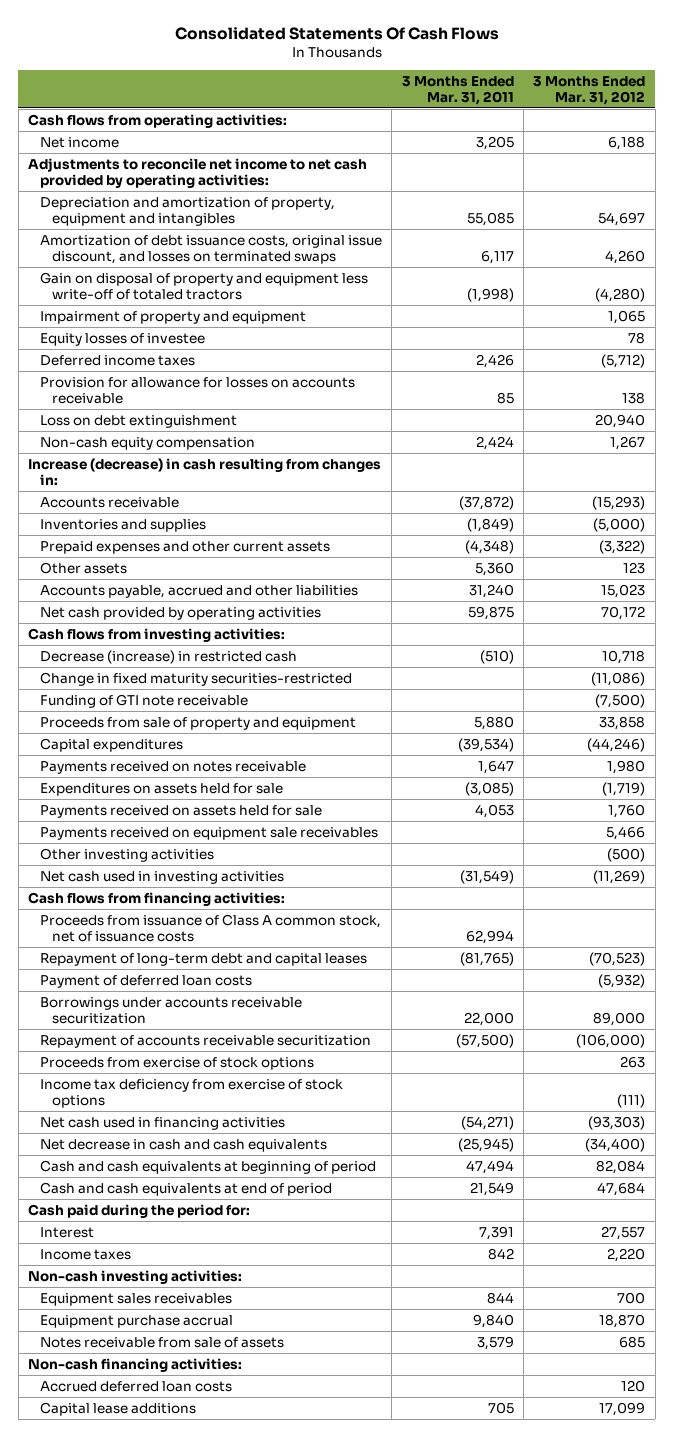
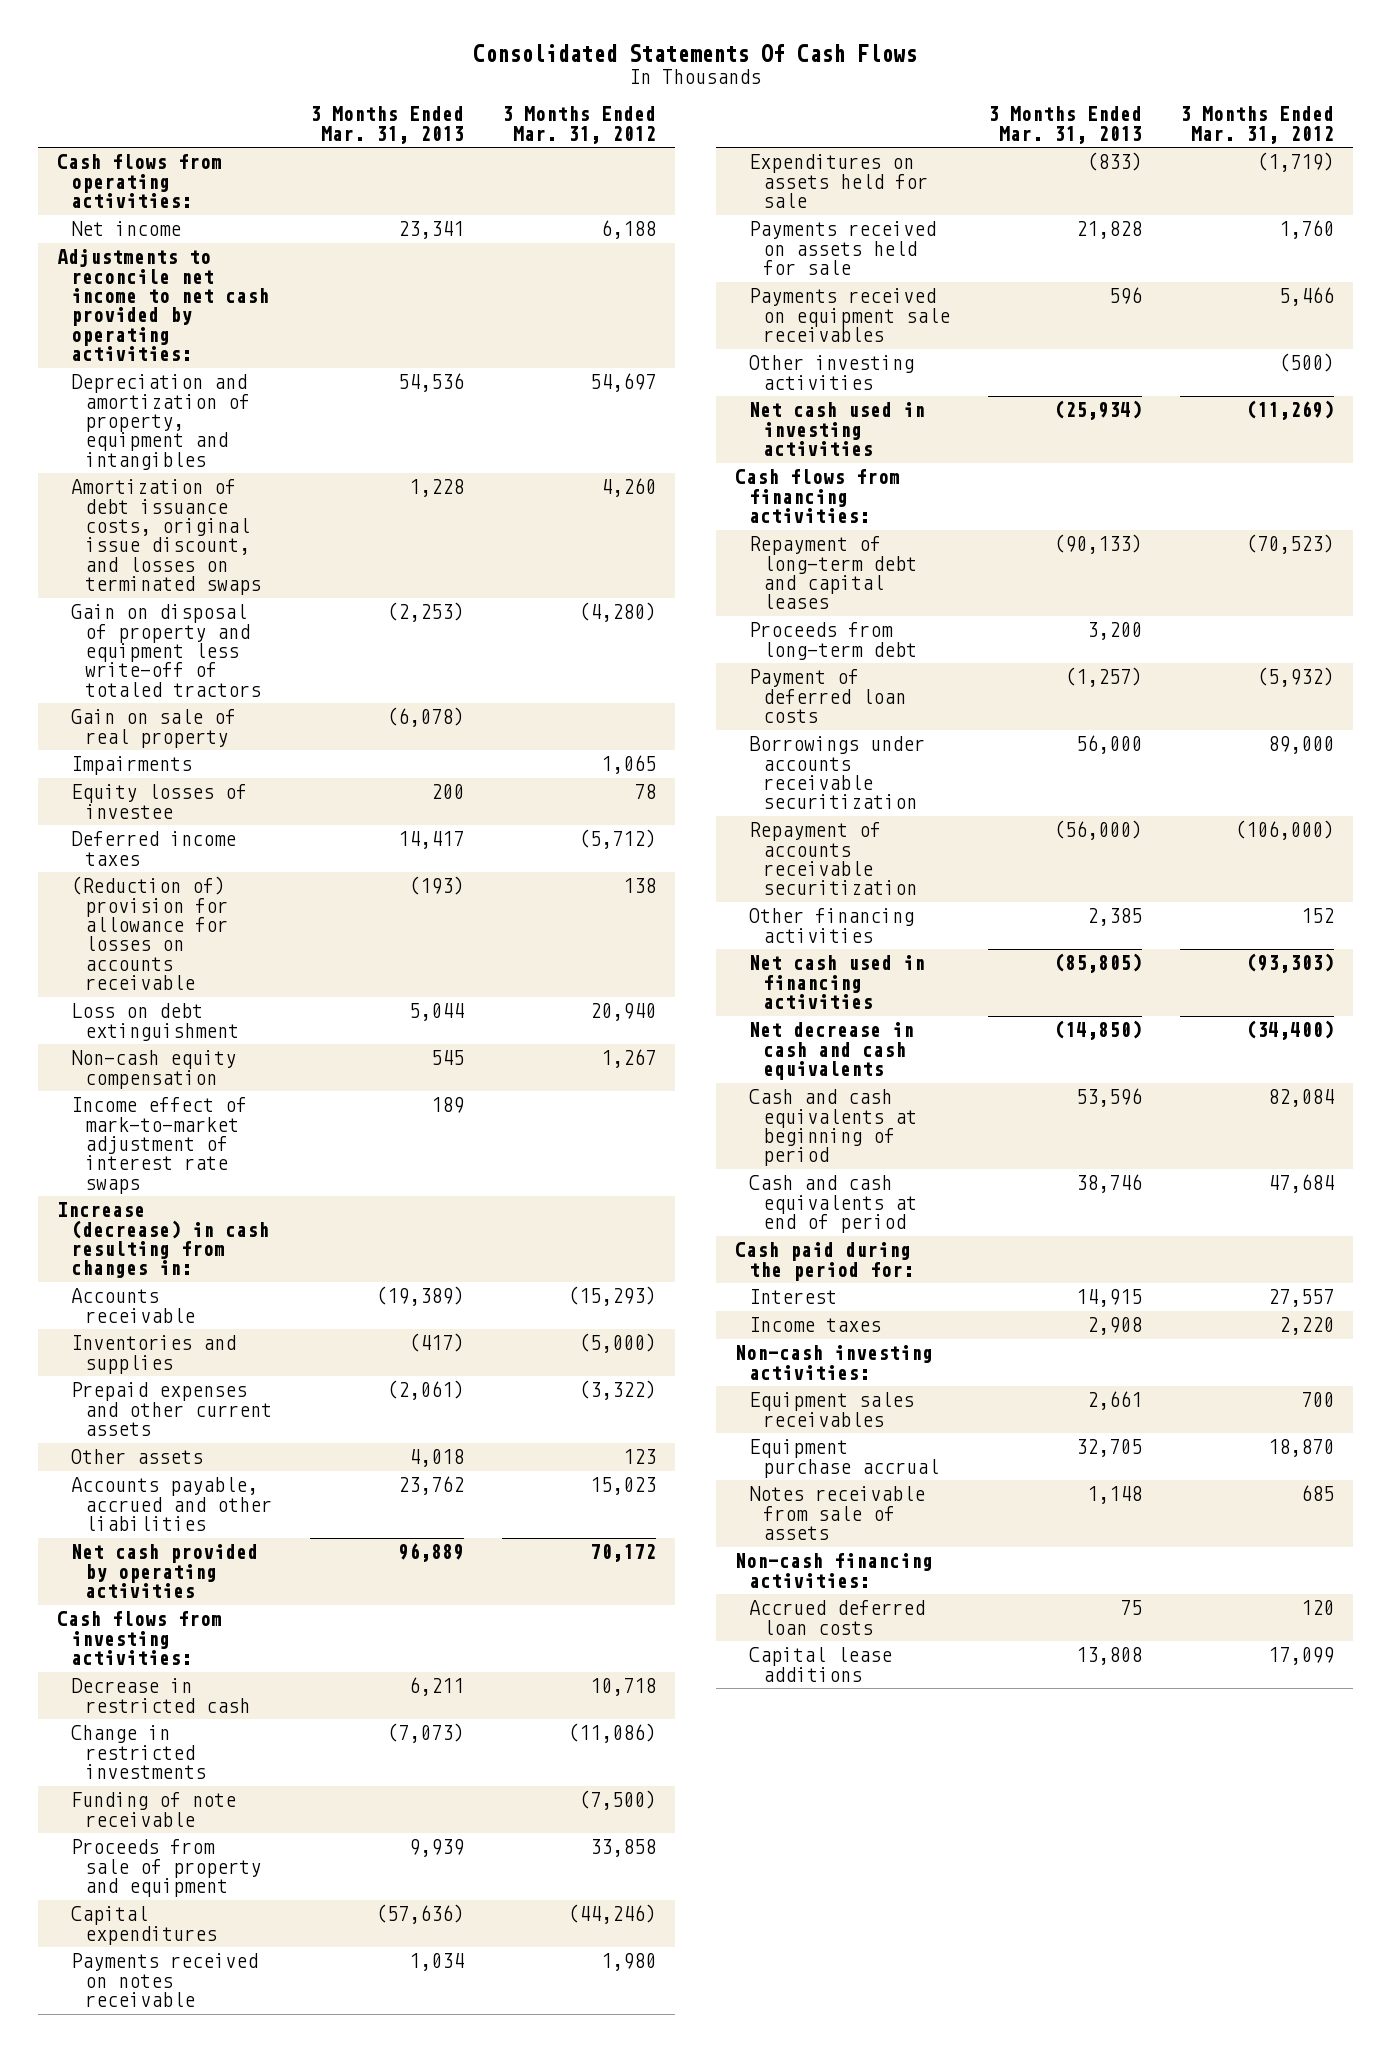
[401,75,514,105] 3 Months Ended Mar. 31, 2011 -> none
none -> [310,106,465,144] 3 Months Ended Mar. 31, 2013
none -> [70,709,236,748] Gain on sale of real property
[39,310,306,324] Impairment of property and equipment -> [70,756,192,776] Impairments
[39,376,355,404] Provision for allowance for losses on accounts receivable -> [70,876,229,991] (Reduction of) provision for allowance for losses on accounts receivable
none -> [70,1097,247,1194] Income effect of mark-to-market adjustment of interest rate swaps
[39,649,297,664] Decrease (increase) in restricted cash -> [70,1678,251,1713] Decrease in restricted cash
[39,671,352,686] Change in fixed maturity securities-restricted -> [70,1725,207,1780] Change in restricted investments
[39,693,248,708] Funding of GTI note receivable -> [70,1792,236,1827] Funding of note receivable
[39,913,381,942] Proceeds from issuance of Class A common stock, net of issuance costs -> none
none -> [748,622,918,660] Proceeds from long-term debt
[39,1056,314,1070] Proceeds from exercise of stock options -> none
[39,1078,343,1108] Income tax deficiency from exercise of stock options -> none
none -> [748,908,914,943] Other financing activities

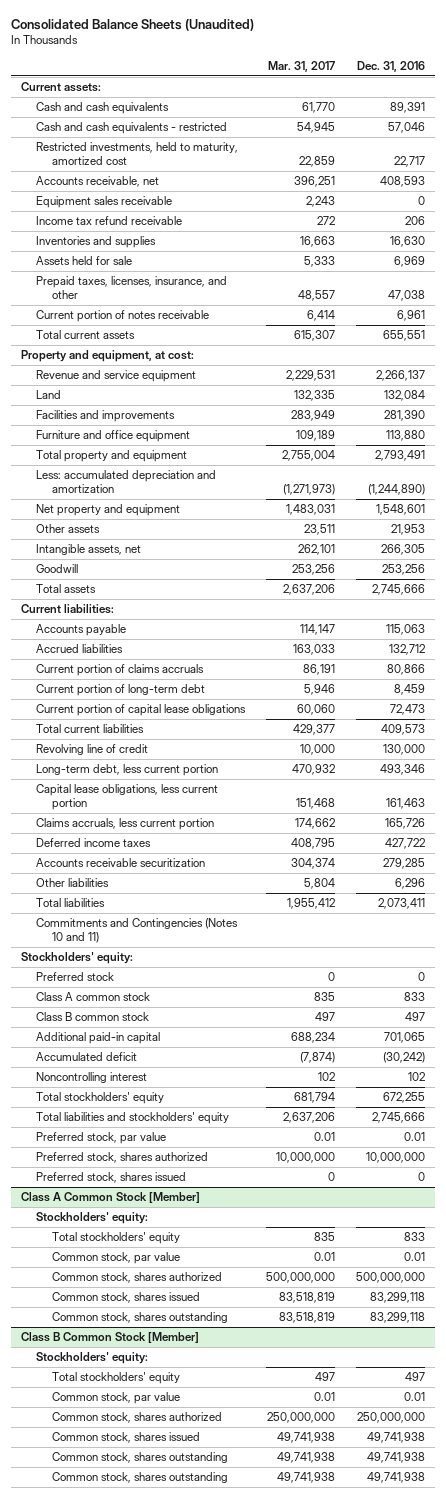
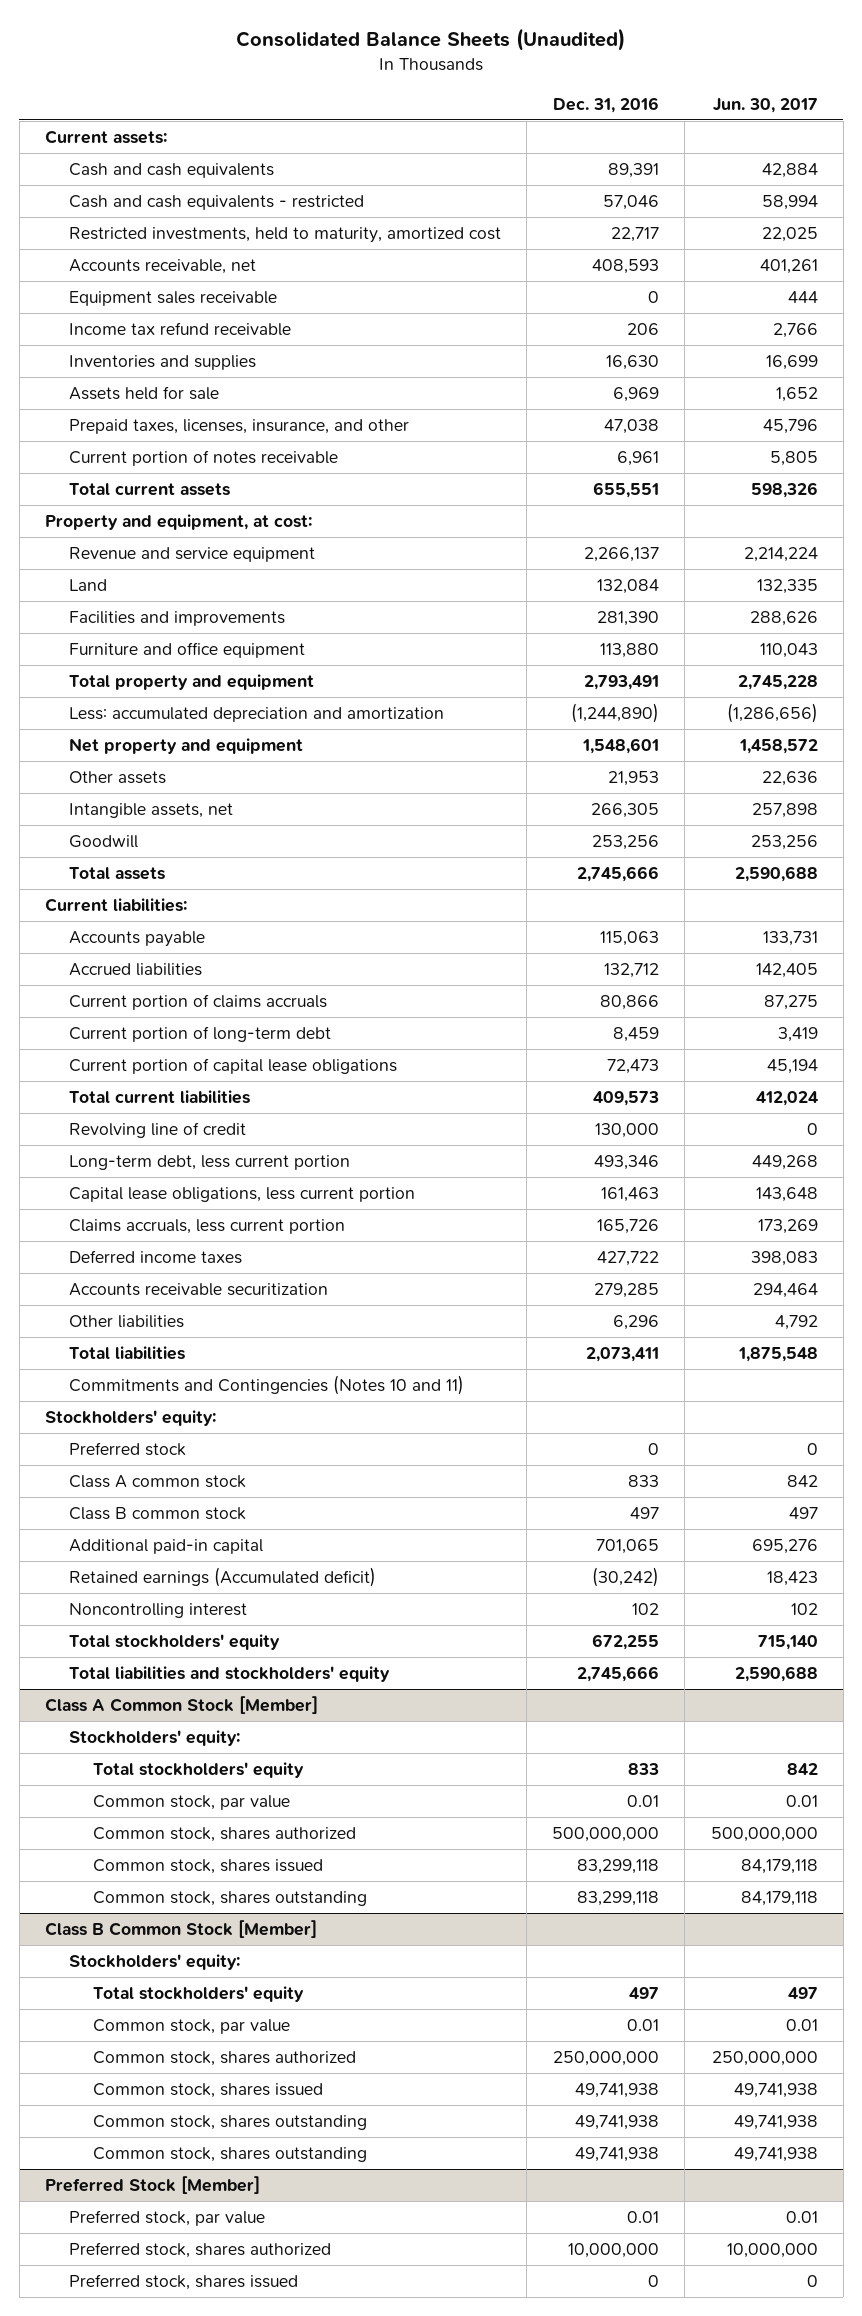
[268,60,336,72] Mar. 31, 2017 -> none
none -> [712,97,818,113] Jun. 30, 2017
[36,1052,138,1062] Accumulated deficit -> [69,1567,377,1588] Retained earnings (Accumulated deficit)
[36,1132,167,1145] Preferred stock, par value -> none
[36,1152,209,1164] Preferred stock, shares authorized -> none
[36,1172,187,1184] Preferred stock, shares issued -> none
none -> [44,2176,260,2195] Preferred Stock [Member]
none -> [69,2210,266,2227] Preferred stock, par value
none -> [69,2242,332,2259] Preferred stock, shares authorized
none -> [69,2274,299,2291] Preferred stock, shares issued

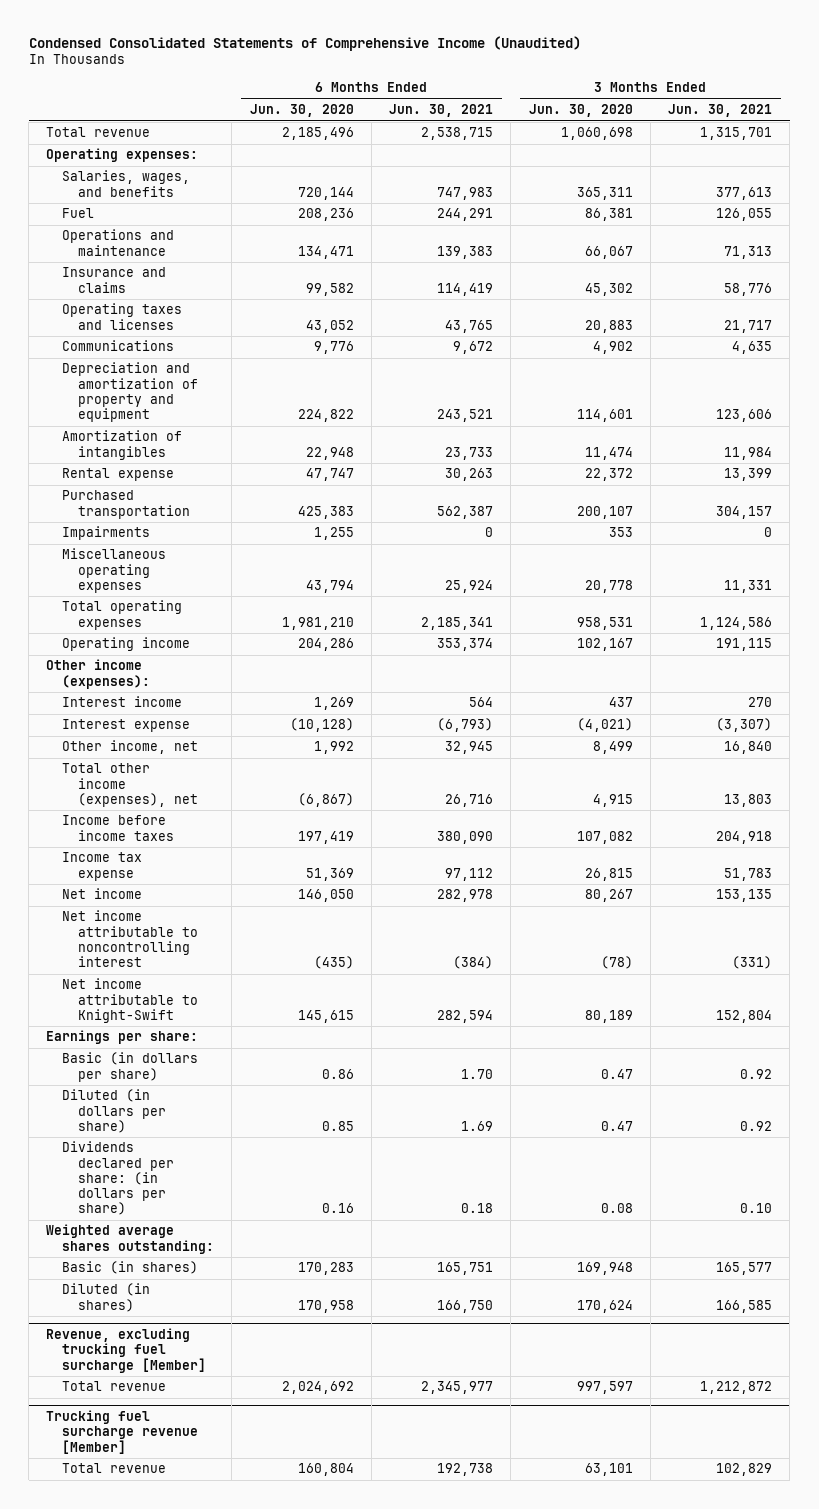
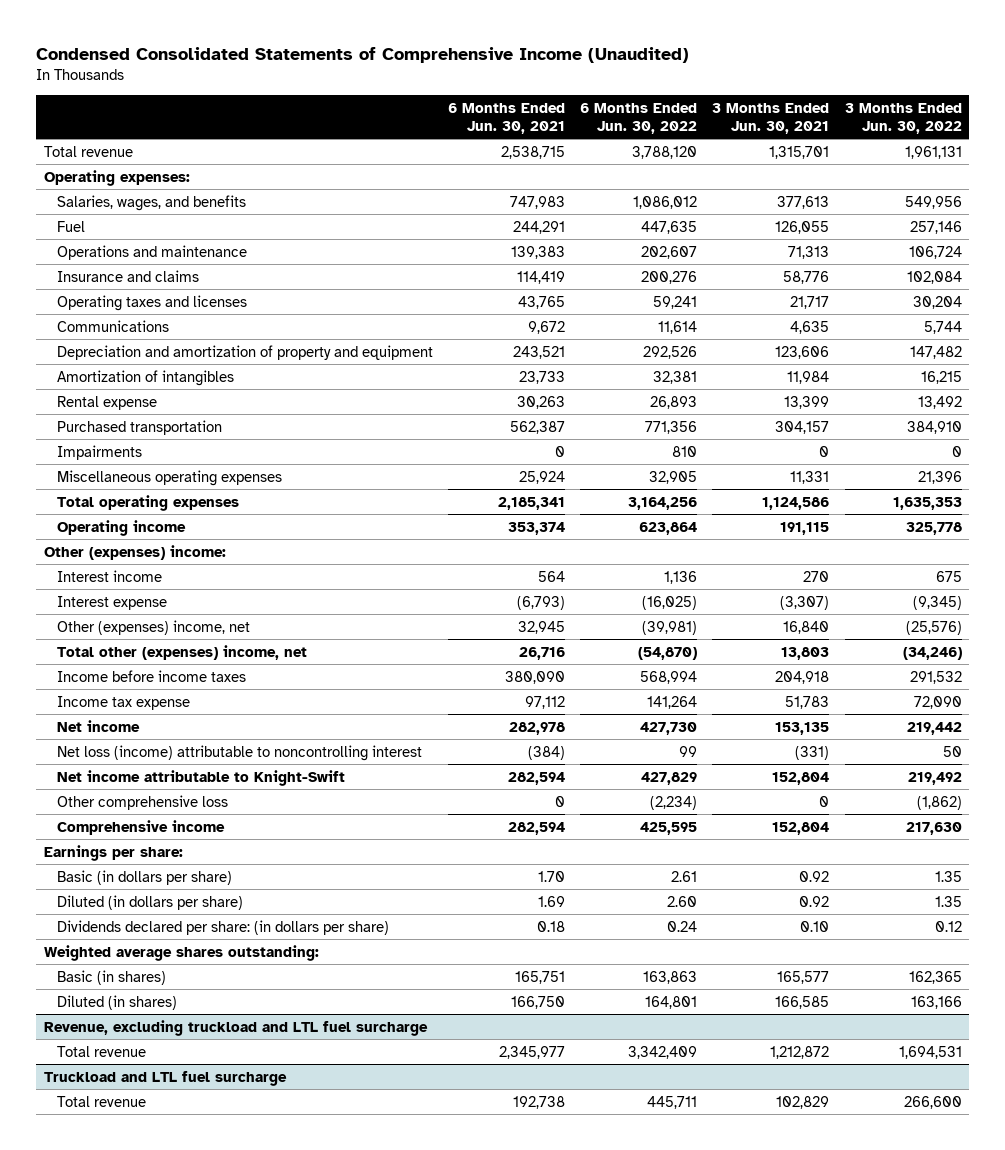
[249,104,354,118] Jun. 30, 2020 -> none
[528,104,633,118] Jun. 30, 2020 -> none
none -> [580,102,698,135] 6 Months Ended Jun. 30, 2022
none -> [844,102,962,135] 3 Months Ended Jun. 30, 2022
[46,659,151,689] Other income (expenses): -> [43,544,226,560] Other (expenses) income:
[62,740,199,755] Other income, net -> [56,619,250,635] Other (expenses) income, net
[62,763,198,807] Total other income (expenses), net -> [56,644,307,660] Total other (expenses) income, net
[62,910,198,968] Net income attributable to noncontrolling interest -> [56,744,422,761] Net loss (income) attributable to noncontrolling interest
none -> [56,794,228,810] Other comprehensive loss
none -> [56,819,225,835] Comprehensive income
[46,1328,207,1373] Revenue, excluding trucking fuel surcharge [Member] -> none
none -> [43,1019,428,1036] Revenue, excluding truckload and LTL fuel surcharge
[46,1410,199,1454] Trucking fuel surcharge revenue [Member] -> none
none -> [43,1070,287,1086] Truckload and LTL fuel surcharge

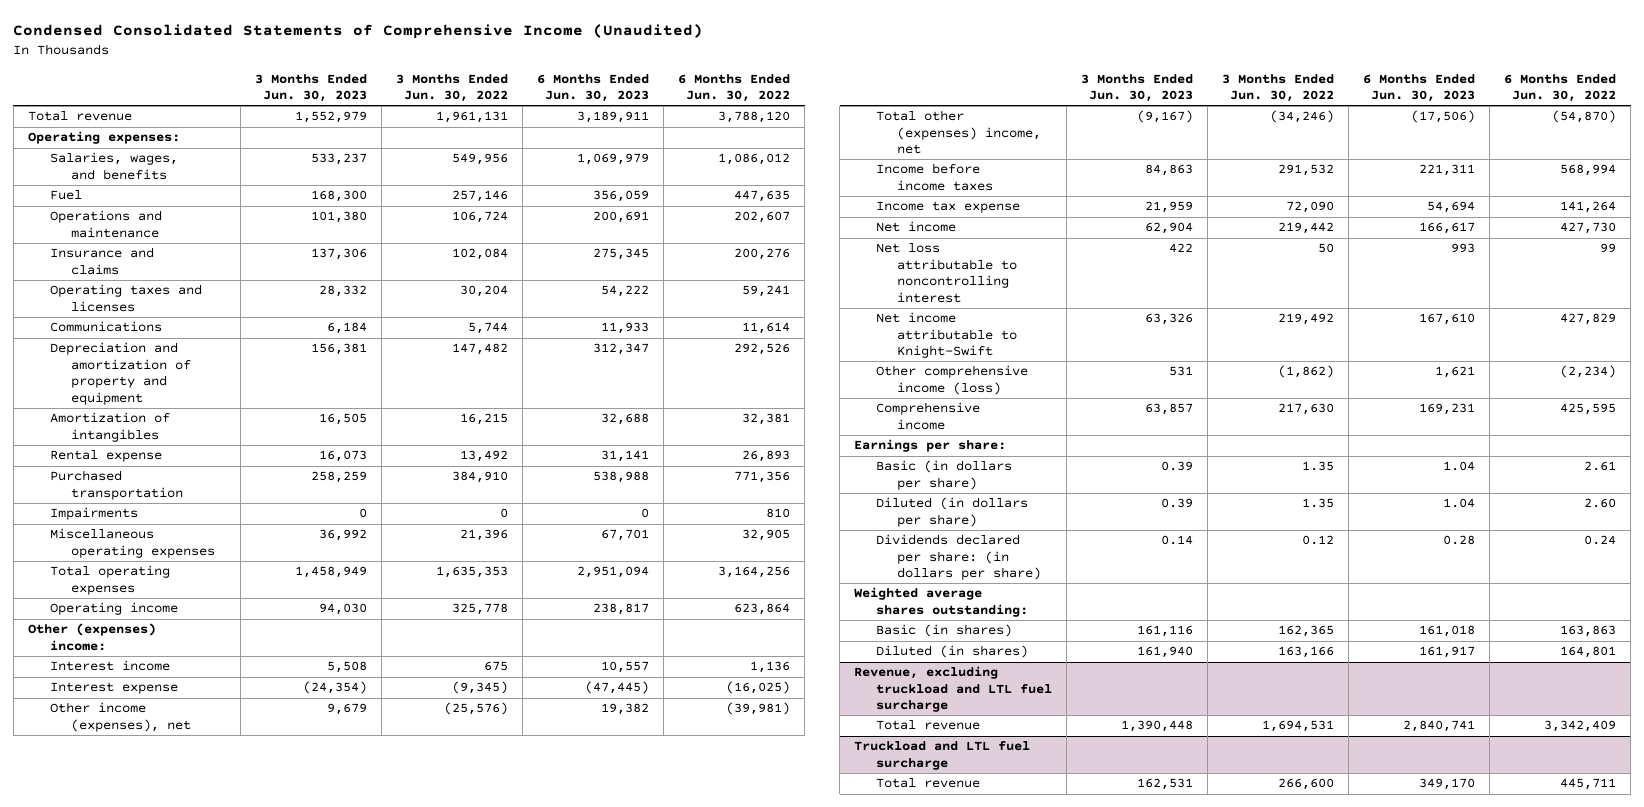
[447,102,565,135] 6 Months Ended Jun. 30, 2021 -> none
[712,102,830,135] 3 Months Ended Jun. 30, 2021 -> none
none -> [254,73,367,103] 3 Months Ended Jun. 30, 2023
none -> [536,73,649,103] 6 Months Ended Jun. 30, 2023
[56,619,250,635] Other (expenses) income, net -> [49,702,191,732] Other income (expenses), net
[56,744,422,761] Net loss (income) attributable to noncontrolling interest -> [875,243,1018,303] Net loss attributable to noncontrolling interest
[56,794,228,810] Other comprehensive loss -> [875,365,1028,395] Other comprehensive income (loss)

